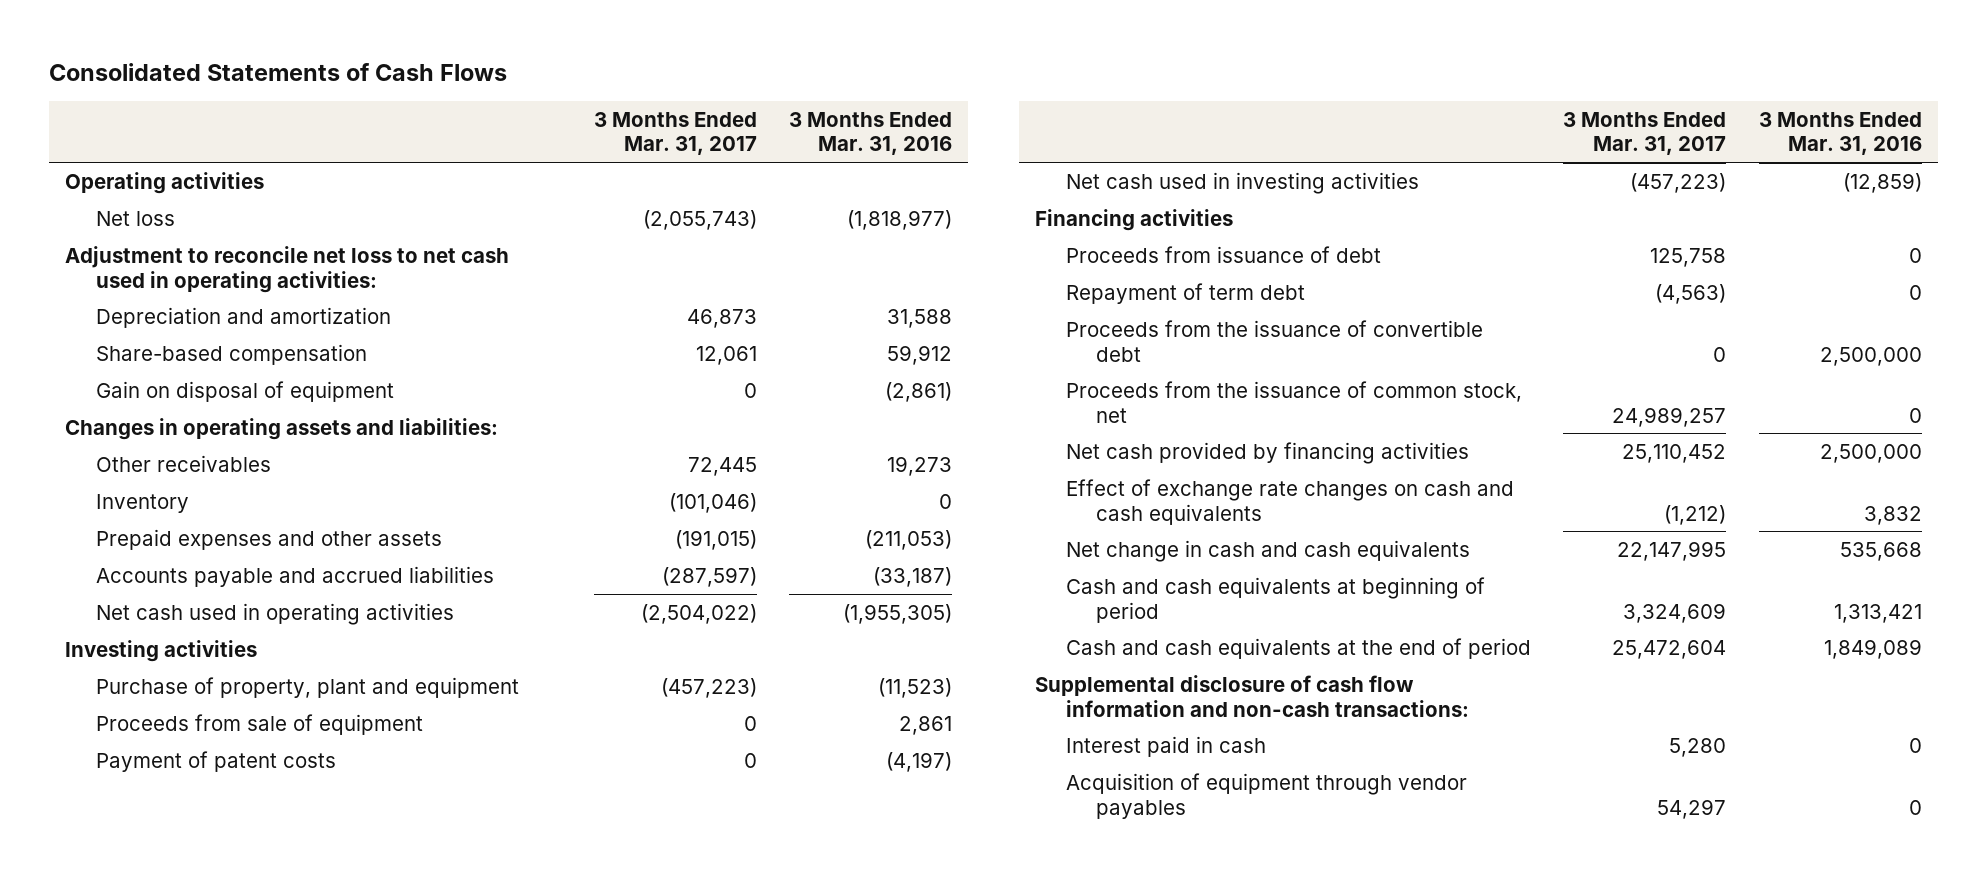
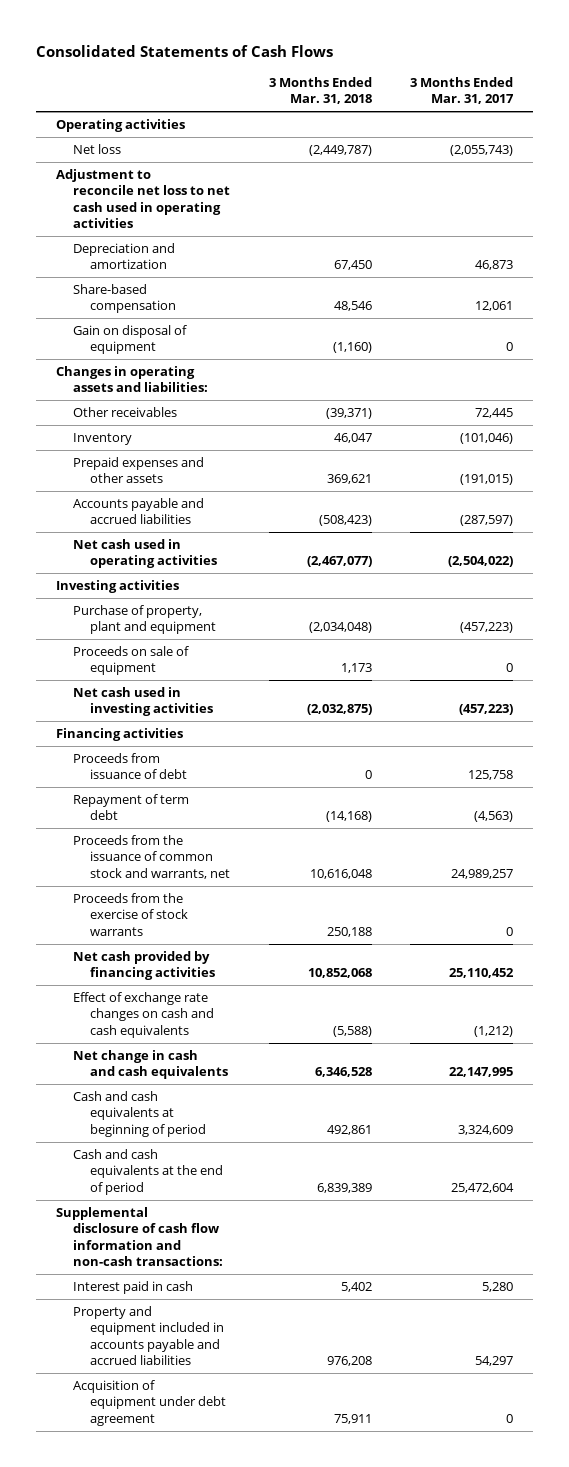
[789,111,953,156] 3 Months Ended Mar. 31, 2016 -> none
none -> [268,77,372,105] 3 Months Ended Mar. 31, 2018
[65,245,510,293] Adjustment to reconcile net loss to net cash used in operating activities: -> [55,169,230,228] Adjustment to reconcile net loss to net cash used in operating activities
[96,750,337,772] Payment of patent costs -> none
[96,713,424,735] Proceeds from sale of equipment -> [72,646,189,676] Proceeds on sale of equipment
[1065,319,1483,362] Proceeds from the issuance of convertible debt -> none
[1065,380,1522,423] Proceeds from the issuance of common stock, net -> [72,835,230,879] Proceeds from the issuance of common stock and warrants, net
none -> [72,893,188,936] Proceeds from the exercise of stock warrants
[1065,772,1467,819] Acquisition of equipment through vendor payables -> [72,1306,224,1365] Property and equipment included in accounts payable and accrued liabilities
none -> [72,1380,226,1426] Acquisition of equipment under debt agreement

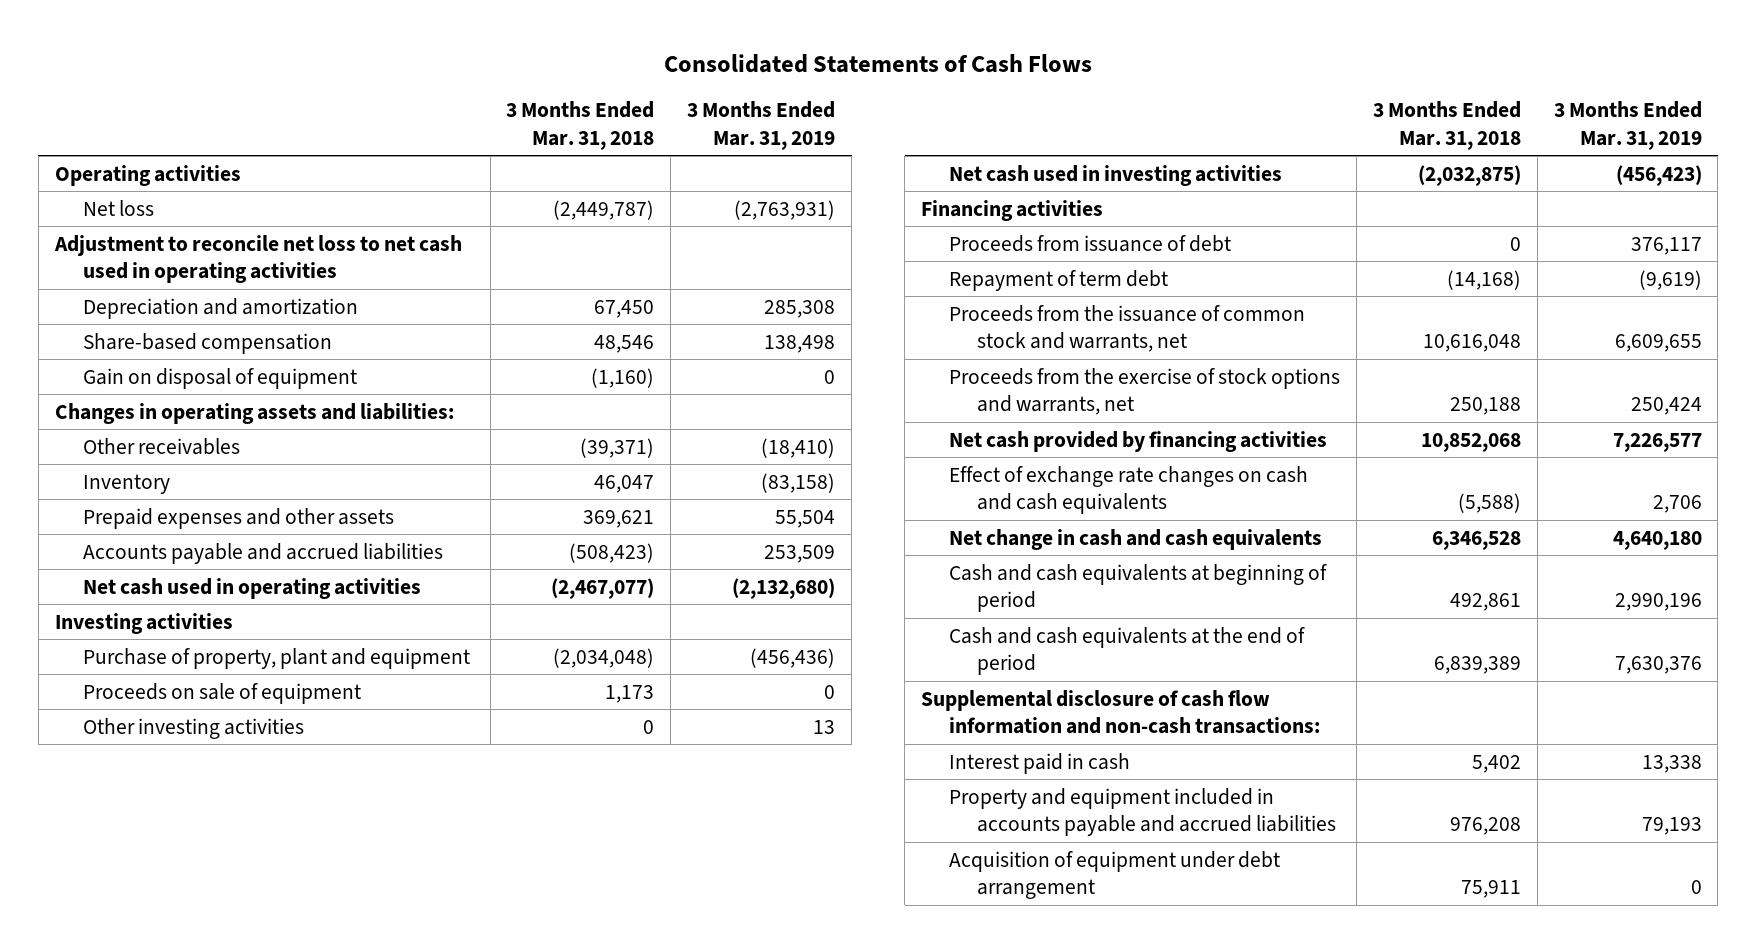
[410,77,515,105] 3 Months Ended Mar. 31, 2017 -> none
none -> [687,101,836,150] 3 Months Ended Mar. 31, 2019
none -> [82,717,304,739] Other investing activities
[72,893,188,936] Proceeds from the exercise of stock warrants -> [949,367,1341,415] Proceeds from the exercise of stock options and warrants, net
[72,1380,226,1426] Acquisition of equipment under debt agreement -> [949,850,1281,899] Acquisition of equipment under debt arrangement

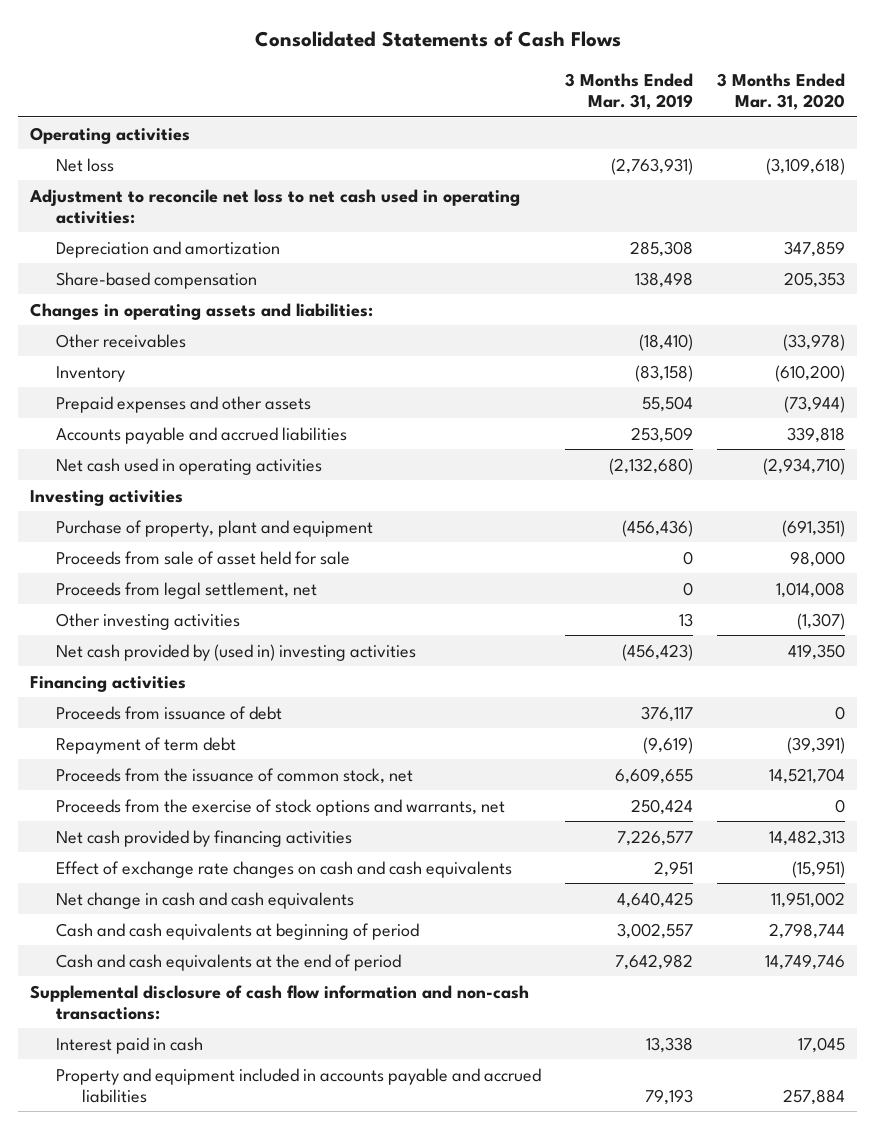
[506,101,655,150] 3 Months Ended Mar. 31, 2018 -> none
none -> [717,72,846,110] 3 Months Ended Mar. 31, 2020
[53,234,462,283] Adjustment to reconcile net loss to net cash used in operating activities -> [29,188,521,224] Adjustment to reconcile net loss to net cash used in operating activities:
[82,367,357,389] Gain on disposal of equipment -> none
[82,682,361,704] Proceeds on sale of equipment -> none
none -> [56,550,351,565] Proceeds from sale of asset held for sale
none -> [56,581,318,599] Proceeds from legal settlement, net
[949,164,1283,186] Net cash used in investing activities -> [56,643,417,661] Net cash provided by (used in) investing activities
[949,304,1306,352] Proceeds from the issuance of common stock and warrants, net -> [56,767,414,784] Proceeds from the issuance of common stock, net
[1652,494,1702,513] 2,706 -> [654,860,694,877] 2,951
[1612,530,1702,550] 4,640,180 -> [617,891,694,908] 4,640,425
[1614,592,1702,611] 2,990,196 -> [617,922,694,939] 3,002,557
[1614,655,1702,674] 7,630,376 -> [615,953,694,970] 7,642,982
[949,850,1281,899] Acquisition of equipment under debt arrangement -> none

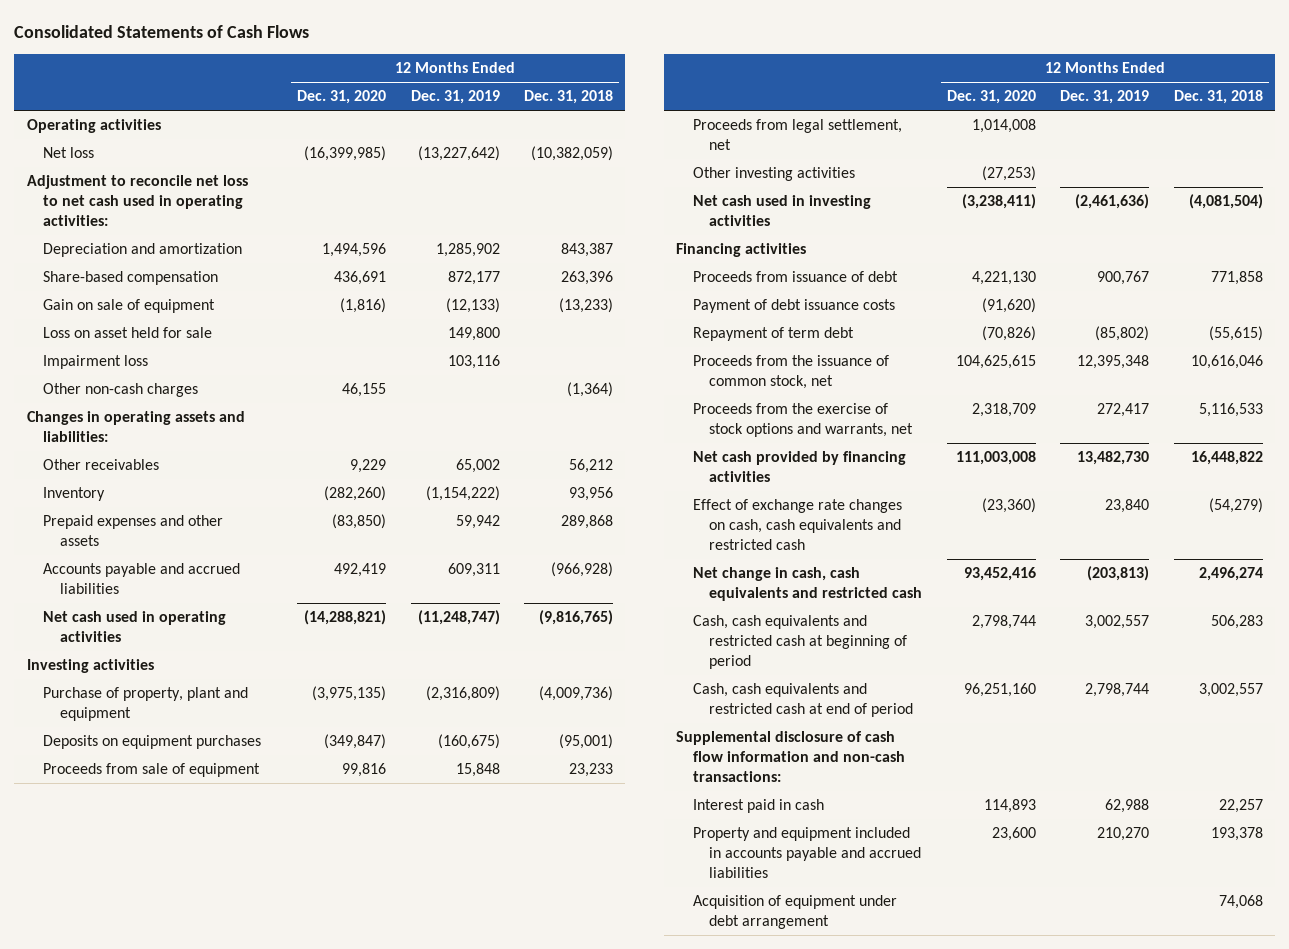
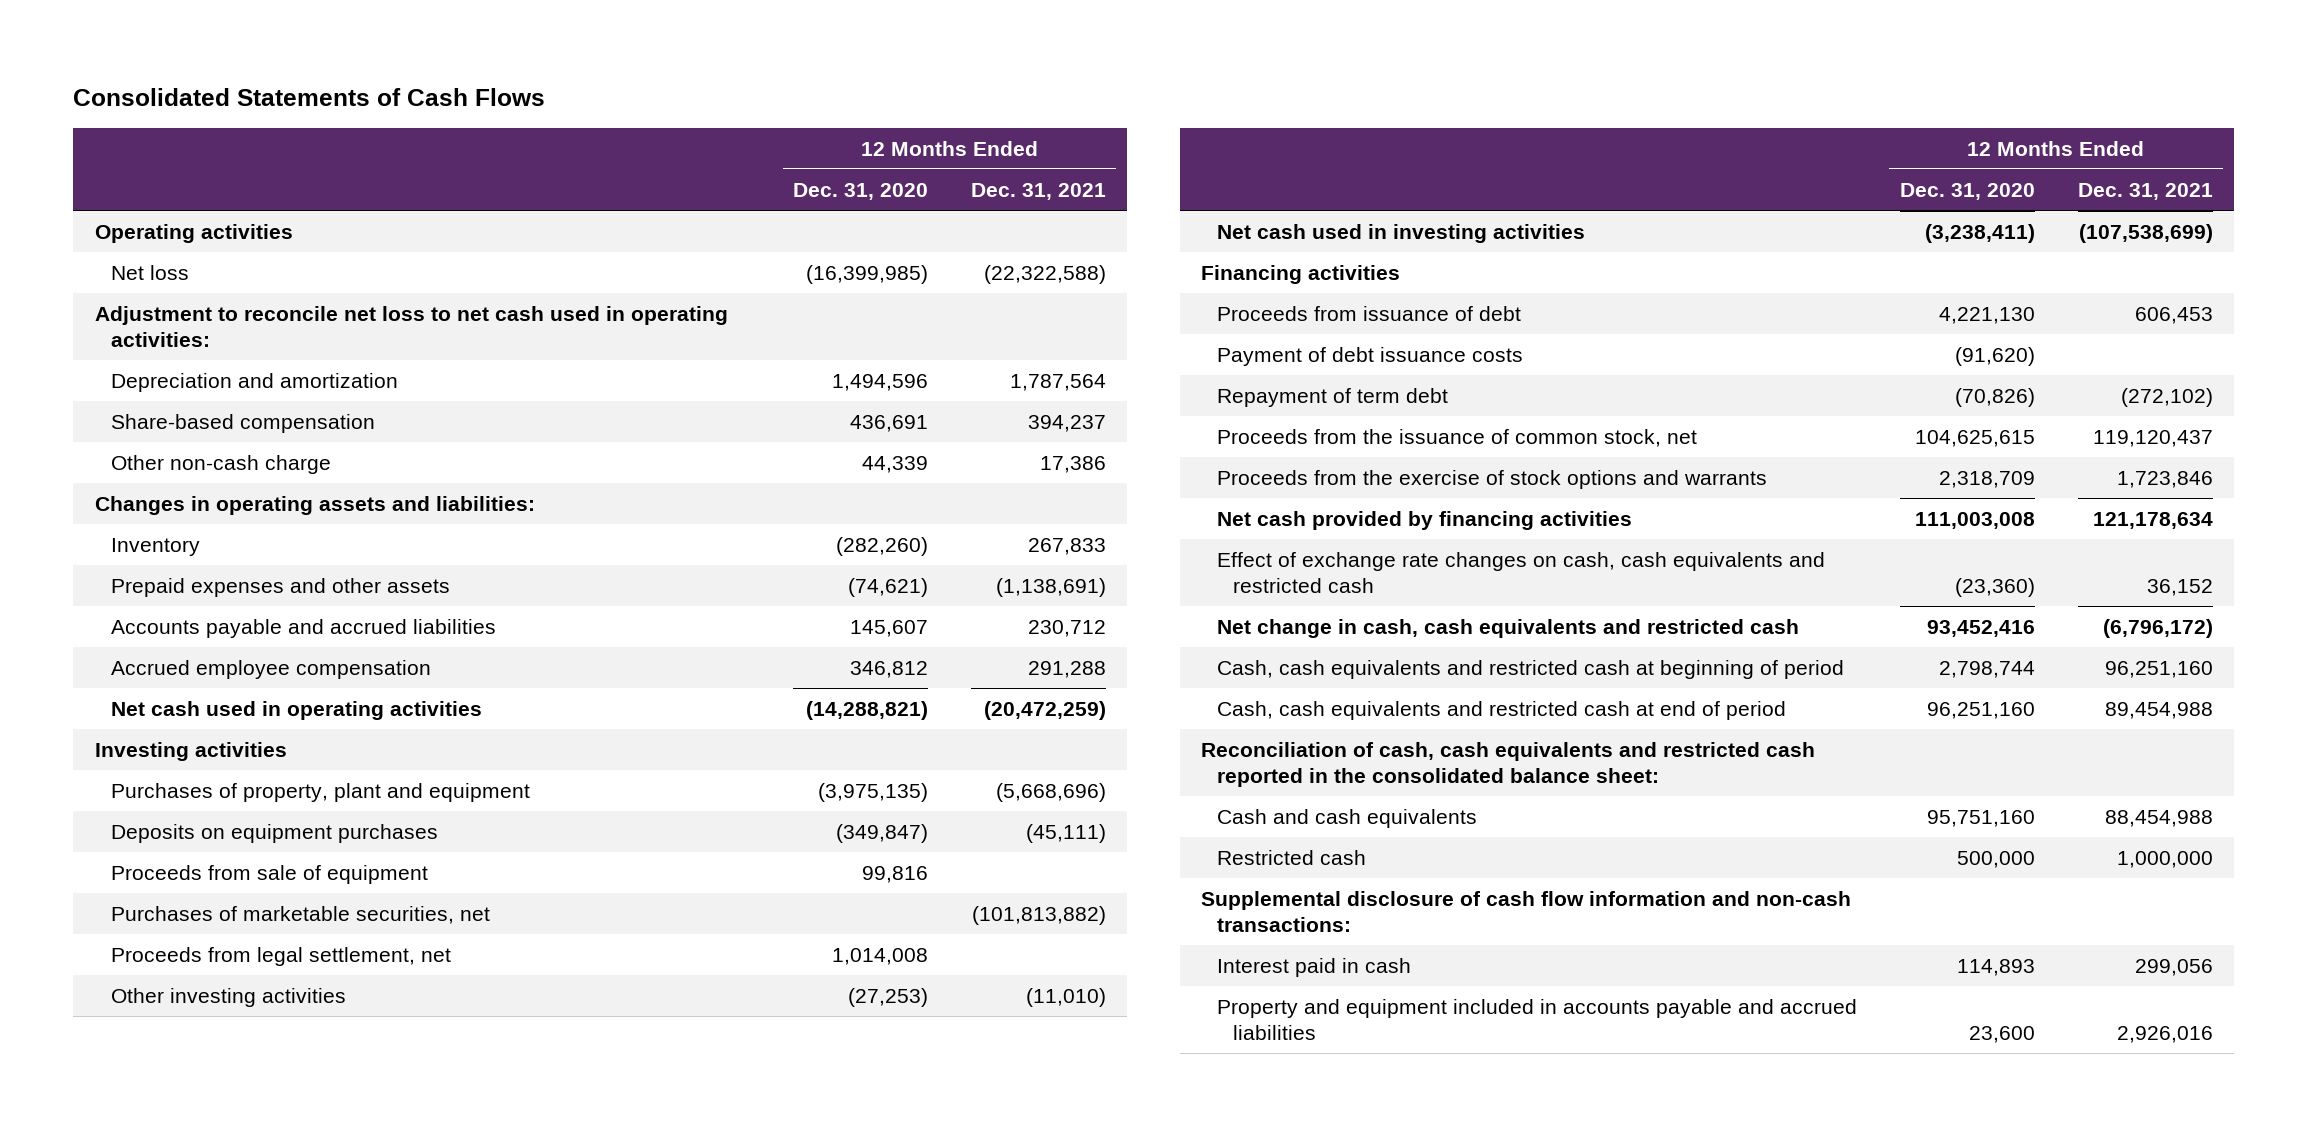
[410,90,500,105] Dec. 31, 2019 -> none
[523,90,613,105] Dec. 31, 2018 -> none
none -> [970,182,1106,200] Dec. 31, 2021
[43,299,216,314] Gain on sale of equipment -> none
[43,327,213,339] Loss on asset held for sale -> none
[43,355,149,370] Impairment loss -> none
[43,383,199,398] Other non-cash charges -> [110,454,331,474] Other non-cash charge
[342,383,387,398] 46,155 -> [862,455,929,473] 44,339
[43,459,160,471] Other receivables -> none
[332,514,387,530] (83,850) -> [848,577,929,597] (74,621)
[334,563,387,578] 492,419 -> [850,619,929,637] 145,607
none -> [110,659,431,679] Accrued employee compensation
[43,687,249,722] Purchase of property, plant and equipment -> [110,782,530,802] Purchases of property, plant and equipment
none -> [110,905,490,924] Purchases of marketable securities, net
[692,403,914,438] Proceeds from the exercise of stock options and warrants, net -> [1217,469,1768,489] Proceeds from the exercise of stock options and warrants
none -> [1201,741,1816,788] Reconciliation of cash, cash equivalents and restricted cash reported in the consolidated balance sheet:
none -> [1217,808,1478,828] Cash and cash equivalents
none -> [1217,849,1367,865] Restricted cash
[692,895,897,930] Acquisition of equipment under debt arrangement -> none

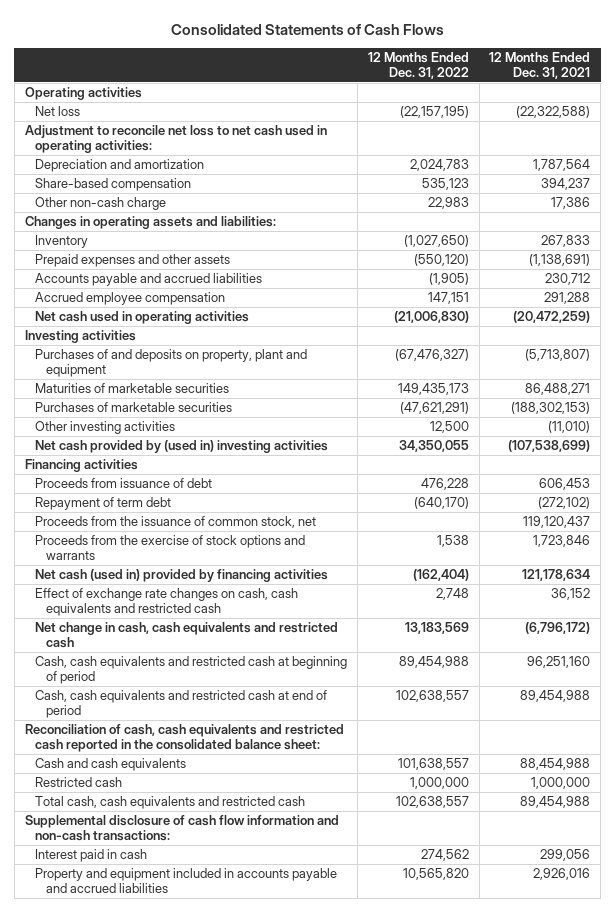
[793,182,929,200] Dec. 31, 2020 -> none
none -> [367,51,469,80] 12 Months Ended Dec. 31, 2022
[110,823,438,843] Deposits on equipment purchases -> none
[110,864,428,884] Proceeds from sale of equipment -> none
[110,946,451,966] Proceeds from legal settlement, net -> none
[110,782,530,802] Purchases of property, plant and equipment -> [35,349,308,378] Purchases of and deposits on property, plant and equipment
[995,782,1106,802] (5,668,696) -> [525,349,591,362] (5,713,807)
none -> [35,383,230,394] Maturities of marketable securities
[110,905,490,924] Purchases of marketable securities, net -> [35,402,233,413] Purchases of marketable securities
[971,905,1106,925] (101,813,882) -> [511,402,591,415] (188,302,153)
[1217,223,1586,243] Net cash used in investing activities -> [35,440,329,454] Net cash provided by (used in) investing activities
[1217,346,1524,366] Payment of debt issuance costs -> none
[1217,510,1633,530] Net cash provided by financing activities -> [35,569,329,583] Net cash (used in) provided by financing activities
none -> [35,796,306,810] Total cash, cash equivalents and restricted cash

